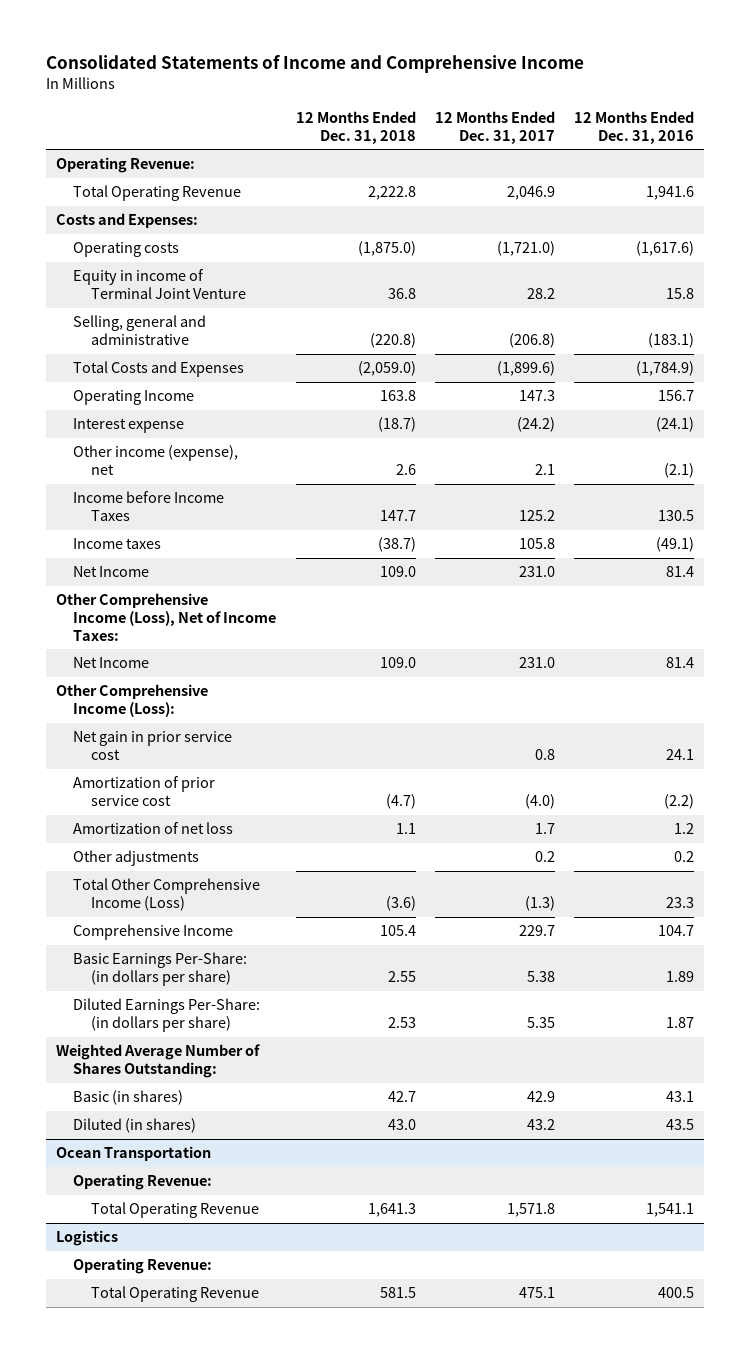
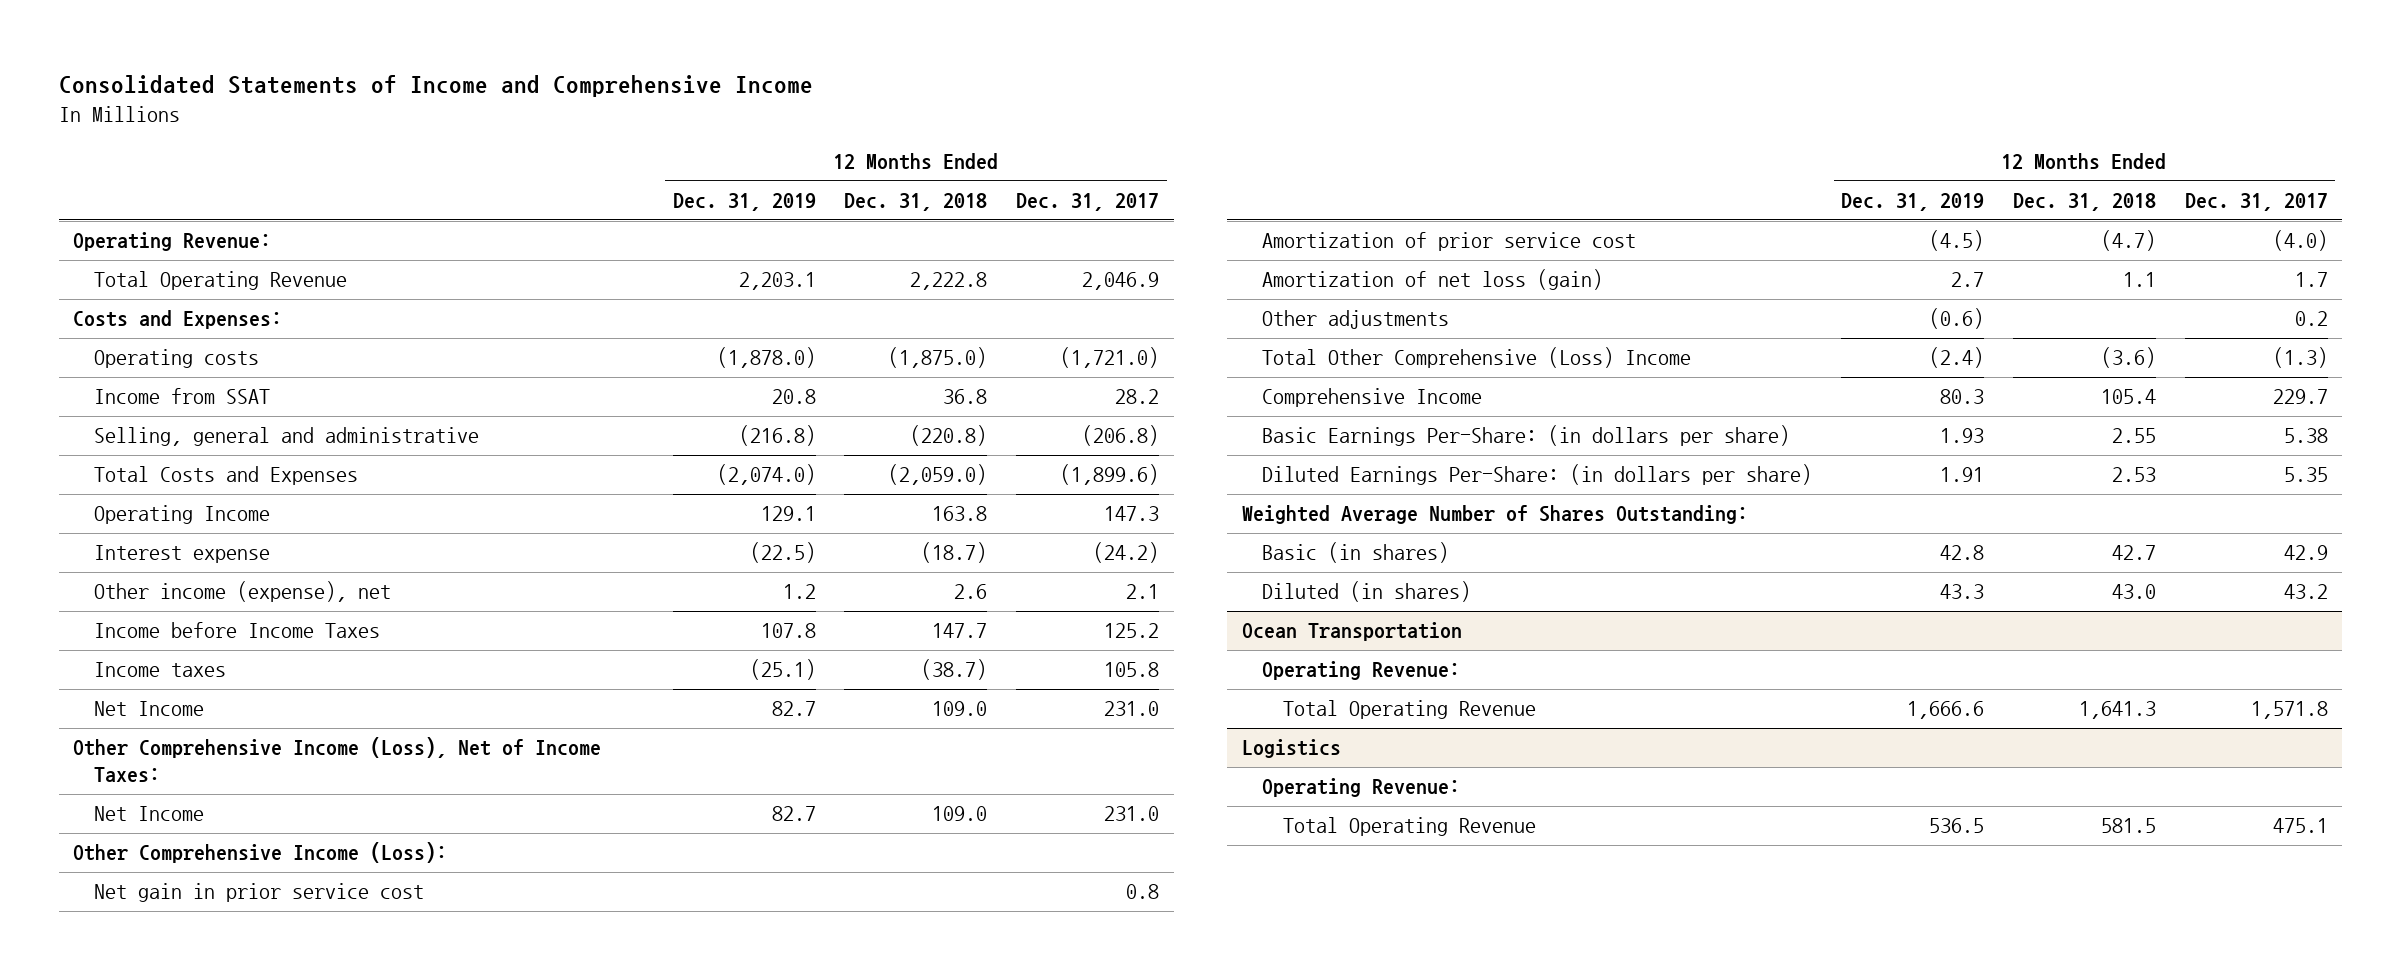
[573,111,694,144] 12 Months Ended Dec. 31, 2016 -> none
none -> [672,193,816,212] Dec. 31, 2019
[73,269,246,299] Equity in income of Terminal Joint Venture -> [93,388,270,405] Income from SSAT
[73,822,234,835] Amortization of net loss -> [1262,269,1604,291] Amortization of net loss (gain)
[73,878,261,911] Total Other Comprehensive Income (Loss) -> [1262,347,1692,369] Total Other Comprehensive (Loss) Income

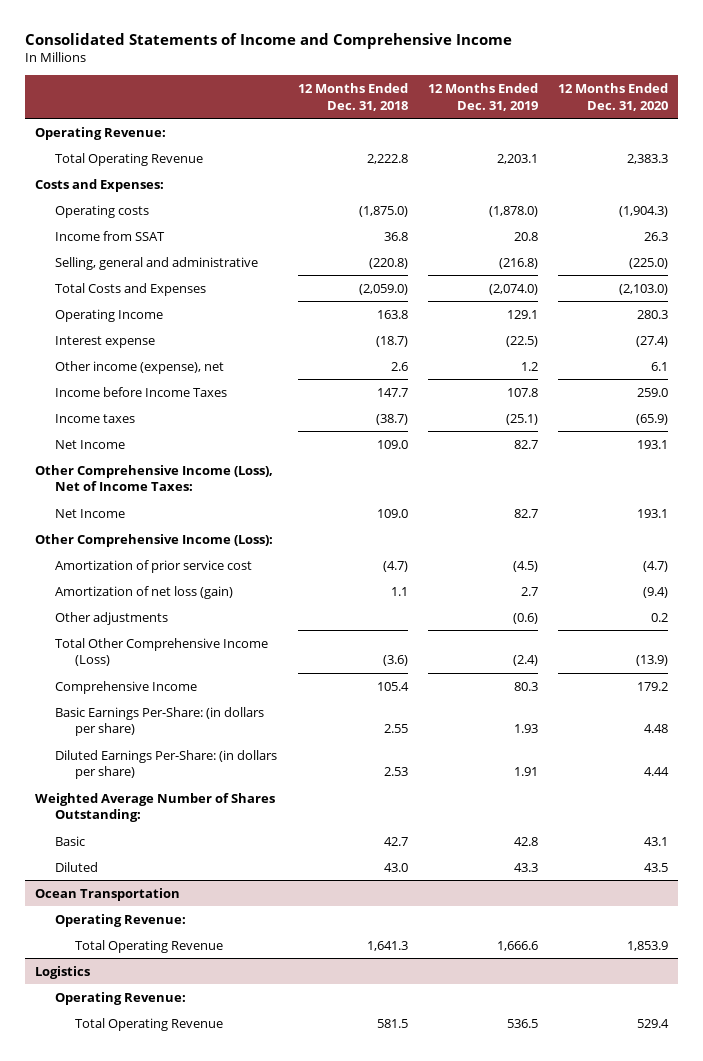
[1016,193,1160,212] Dec. 31, 2017 -> none
none -> [558,83,669,111] 12 Months Ended Dec. 31, 2020
[93,883,424,903] Net gain in prior service cost -> none
[1262,347,1692,369] Total Other Comprehensive (Loss) Income -> [55,637,269,667] Total Other Comprehensive Income (Loss)
[1262,542,1450,564] Basic (in shares) -> [55,835,86,846] Basic
[1262,581,1472,603] Diluted (in shares) -> [55,861,99,872] Diluted

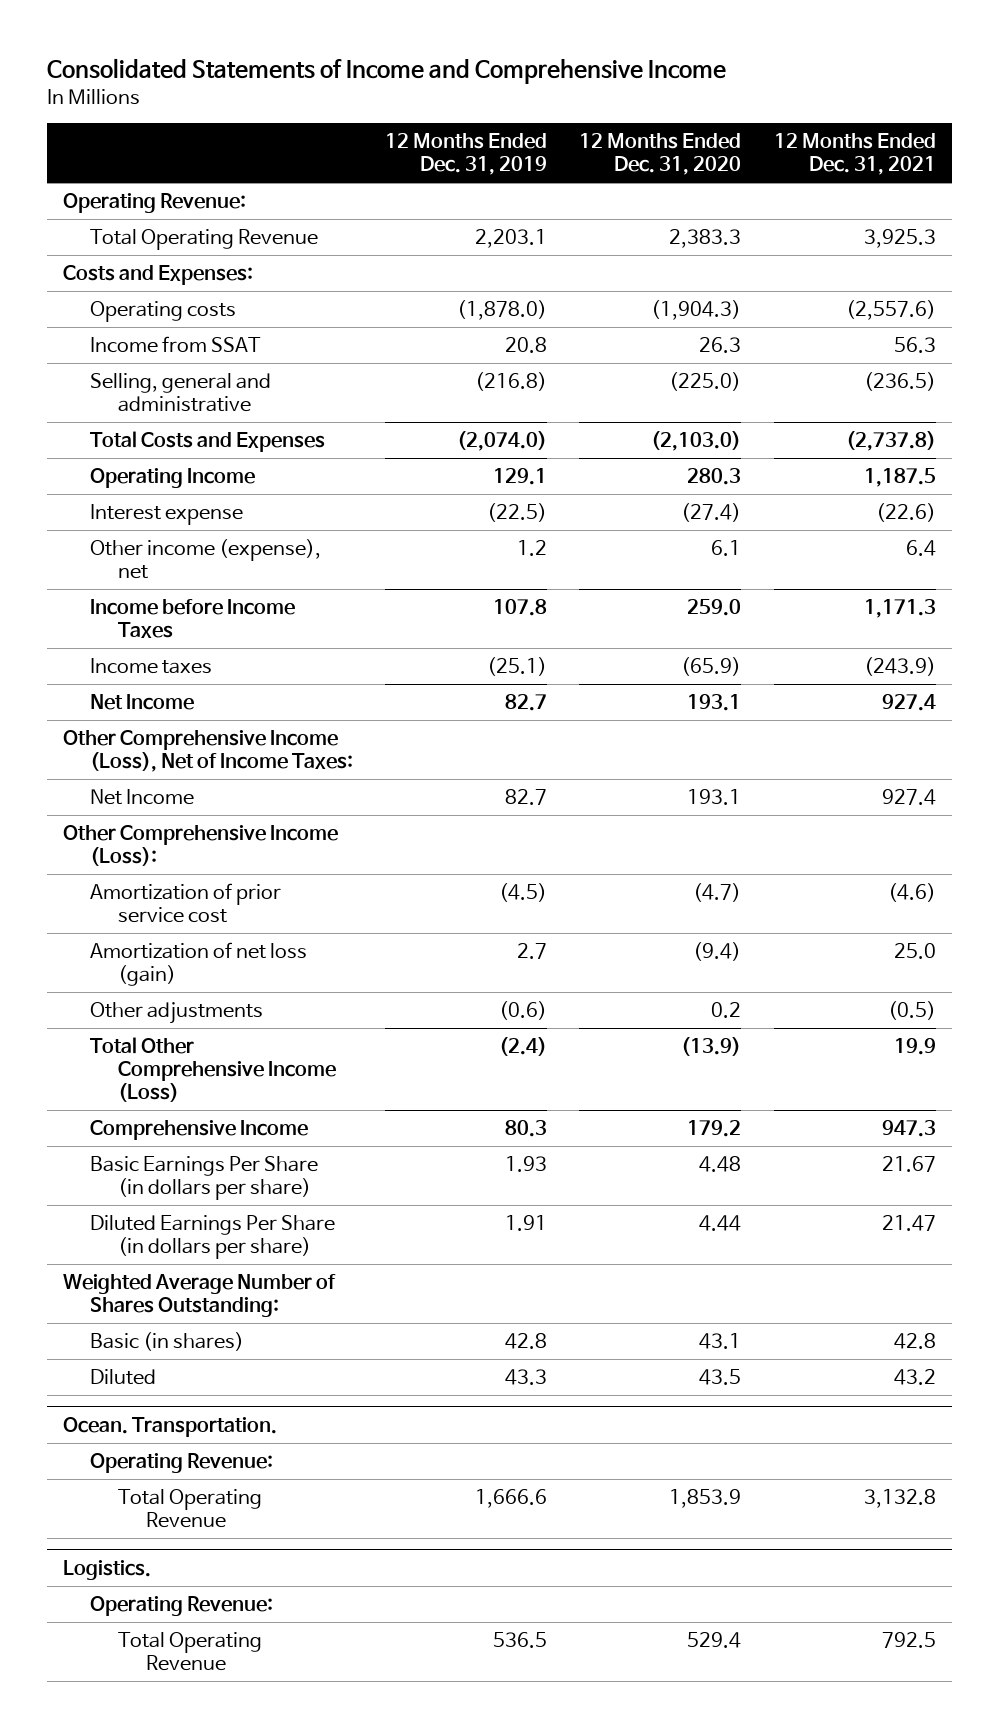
[297,83,408,111] 12 Months Ended Dec. 31, 2018 -> none
none -> [773,133,936,176] 12 Months Ended Dec. 31, 2021
[55,706,265,737] Basic Earnings Per-Share: (in dollars per share) -> [90,1156,319,1201] Basic Earnings Per Share (in dollars per share)
[55,749,278,780] Diluted Earnings Per-Share: (in dollars per share) -> [90,1215,336,1260] Diluted Earnings Per Share (in dollars per share)
[55,835,86,846] Basic -> [90,1332,245,1352] Basic (in shares)
[35,887,181,901] Ocean Transportation -> [62,1416,277,1437] Ocean. Transportation.
[35,965,91,979] Logistics -> [62,1559,151,1580] Logistics.

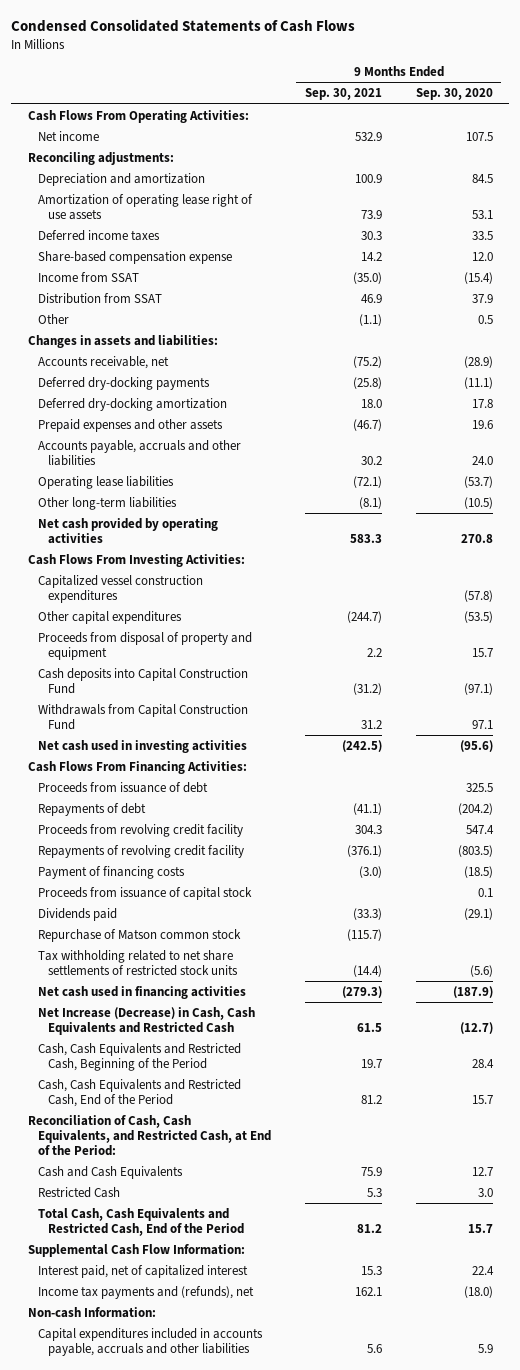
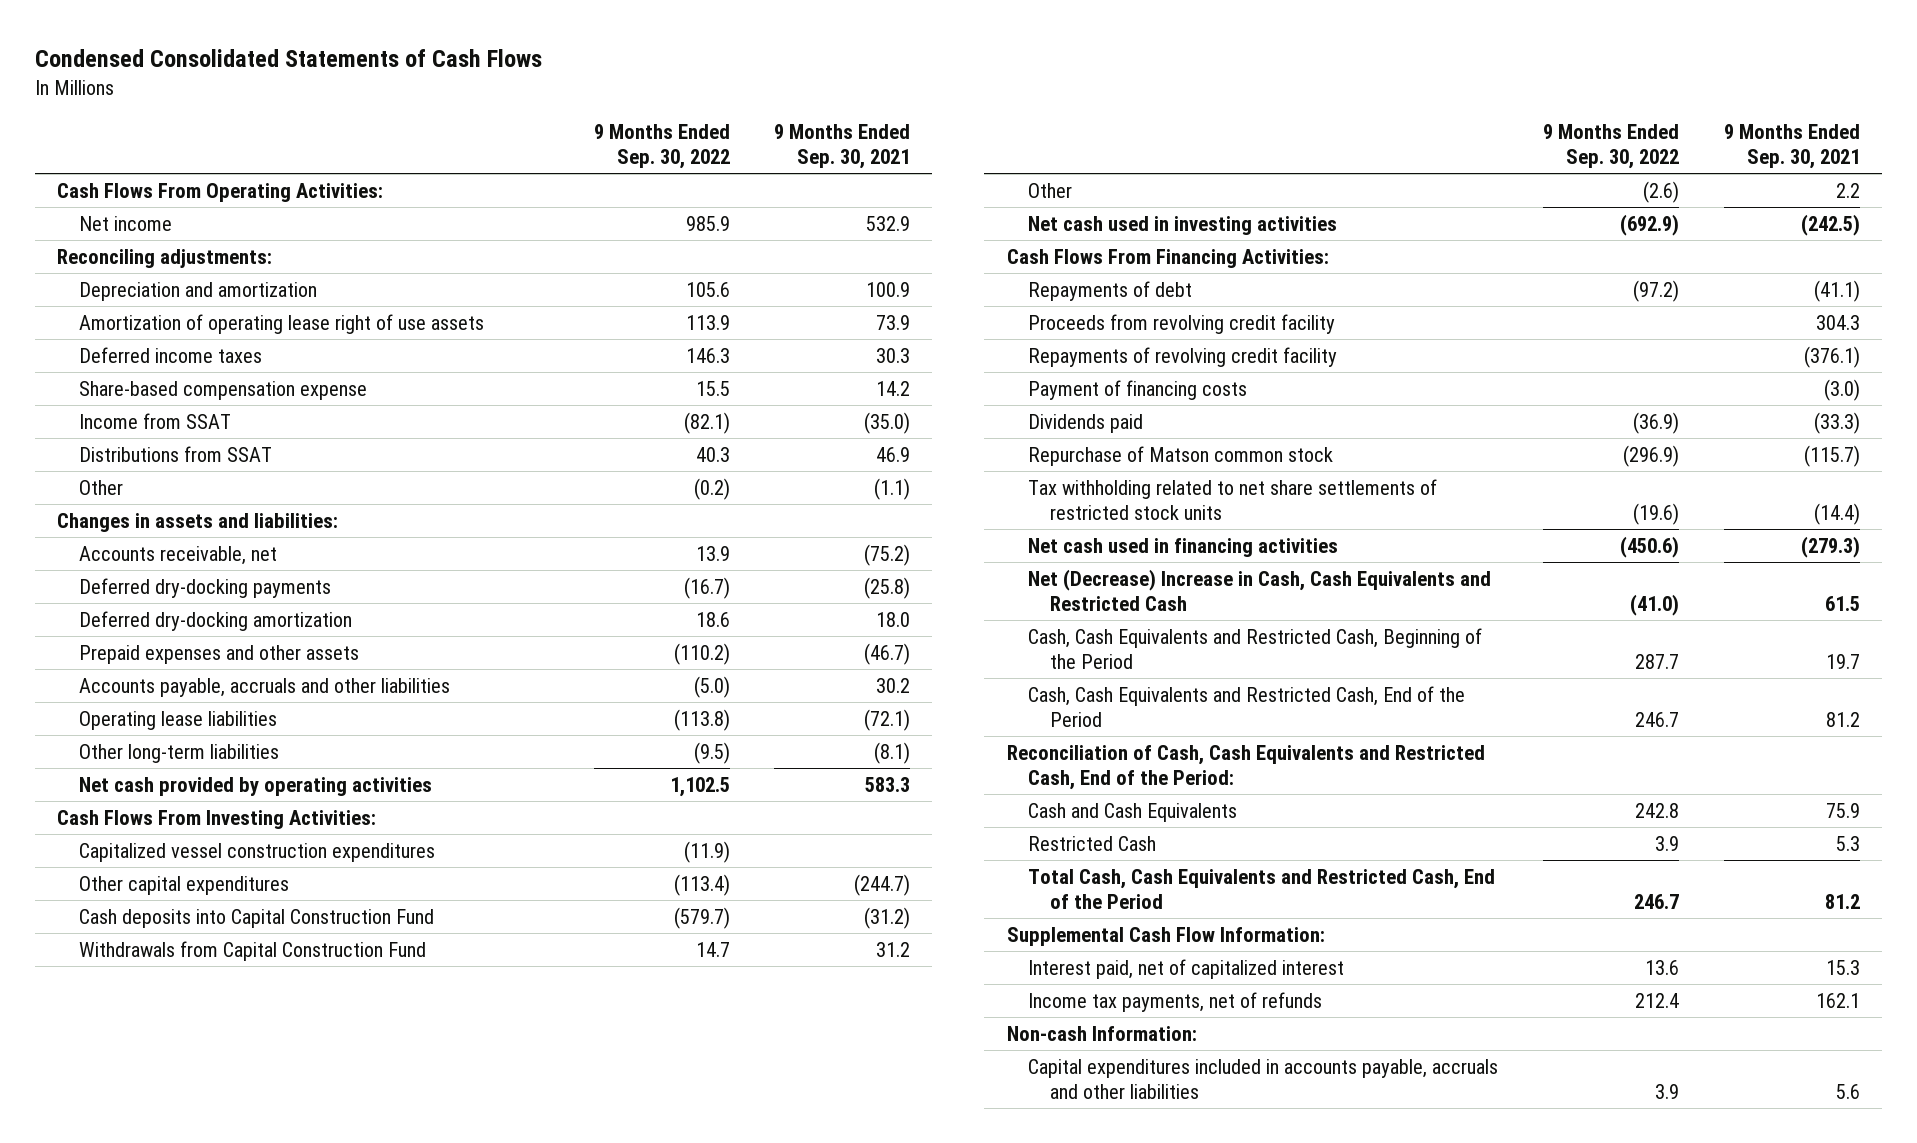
[415,88,493,101] Sep. 30, 2020 -> none
none -> [593,124,730,170] 9 Months Ended Sep. 30, 2022
[38,292,163,304] Distribution from SSAT -> [78,445,272,462] Distributions from SSAT
[38,631,253,660] Proceeds from disposal of property and equipment -> none
none -> [1028,182,1073,198] Other
[38,781,209,793] Proceeds from issuance of debt -> none
[38,886,253,900] Proceeds from issuance of capital stock -> none
[38,1006,256,1035] Net Increase (Decrease) in Cash, Cash Equivalents and Restricted Cash -> [1028,568,1492,611] Net (Decrease) Increase in Cash, Cash Equivalents and Restricted Cash
[27,1114,272,1157] Reconciliation of Cash, Cash Equivalents, and Restricted Cash, at End of the Period: -> [1006,744,1485,790] Reconciliation of Cash, Cash Equivalents and Restricted Cash, End of the Period:
[38,1285,255,1299] Income tax payments and (refunds), net -> [1028,991,1323,1012] Income tax payments, net of refunds

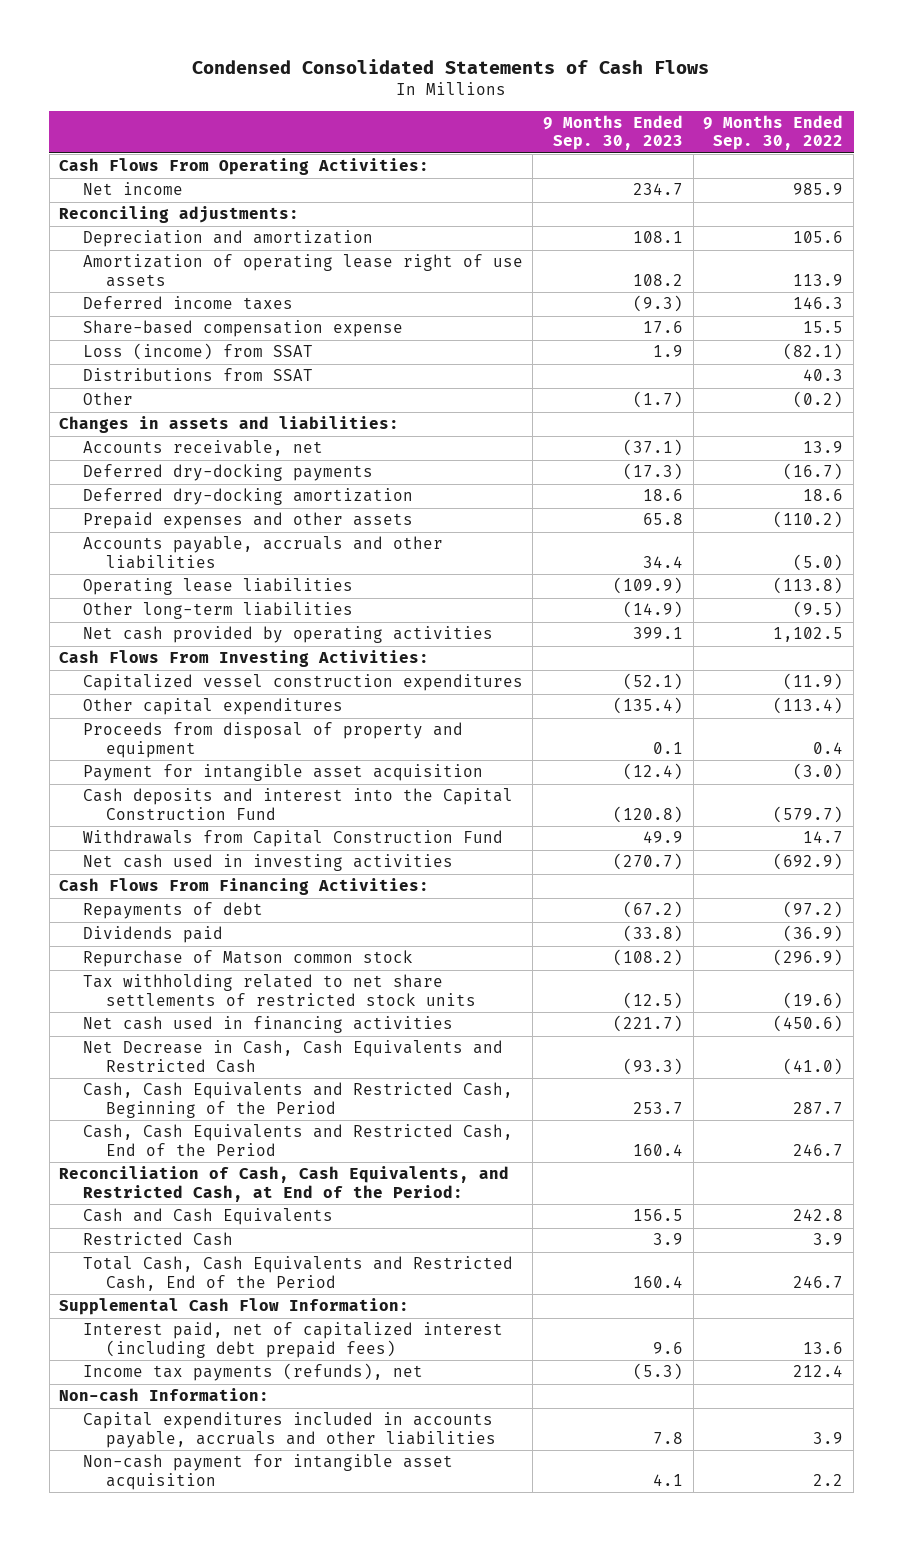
[774,124,911,170] 9 Months Ended Sep. 30, 2021 -> none
none -> [543,114,684,151] 9 Months Ended Sep. 30, 2023
[78,412,231,429] Income from SSAT -> [82,343,313,361] Loss (income) from SSAT
none -> [82,722,463,758] Proceeds from disposal of property and equipment
none -> [82,764,483,782] Payment for intangible asset acquisition
[78,908,434,928] Cash deposits into Capital Construction Fund -> [82,788,513,820] Cash deposits and interest into the Capital Construction Fund
[1028,182,1073,198] Other -> none
[1028,313,1336,334] Proceeds from revolving credit facility -> none
[1028,346,1338,367] Repayments of revolving credit facility -> none
[1028,379,1248,400] Payment of financing costs -> none
[1028,568,1492,611] Net (Decrease) Increase in Cash, Cash Equivalents and Restricted Cash -> [82,1040,503,1073] Net Decrease in Cash, Cash Equivalents and Restricted Cash
[1006,744,1485,790] Reconciliation of Cash, Cash Equivalents and Restricted Cash, End of the Period: -> [59,1166,510,1202] Reconciliation of Cash, Cash Equivalents, and Restricted Cash, at End of the Period:
[1028,958,1345,979] Interest paid, net of capitalized interest -> [82,1322,503,1358] Interest paid, net of capitalized interest (including debt prepaid fees)
[1028,991,1323,1012] Income tax payments, net of refunds -> [82,1363,423,1382] Income tax payments (refunds), net
none -> [82,1454,453,1490] Non-cash payment for intangible asset acquisition

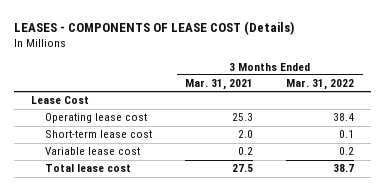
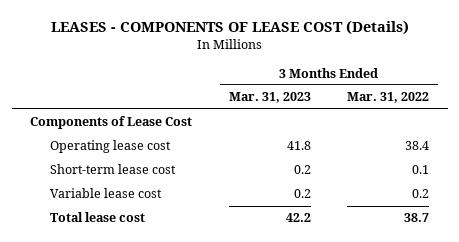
[185,79,254,91] Mar. 31, 2021 -> none
none -> [228,92,311,104] Mar. 31, 2023
[30,96,89,105] Lease Cost -> [30,116,193,130] Components of Lease Cost

